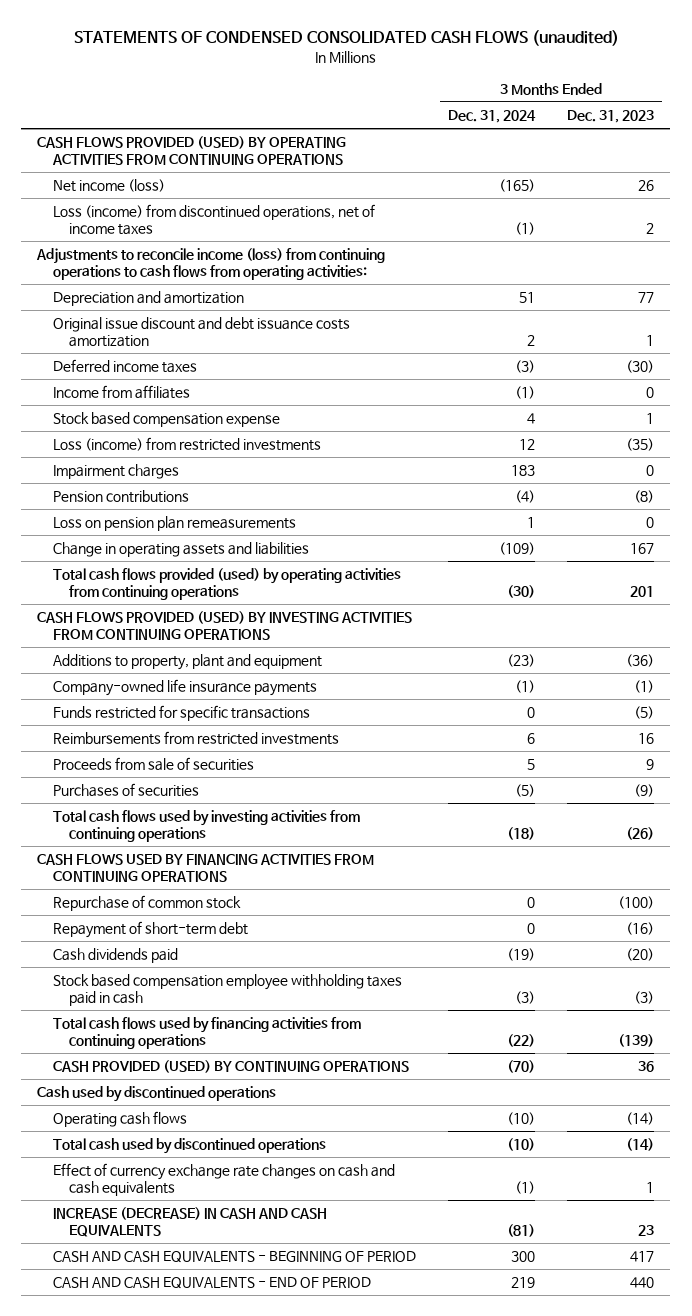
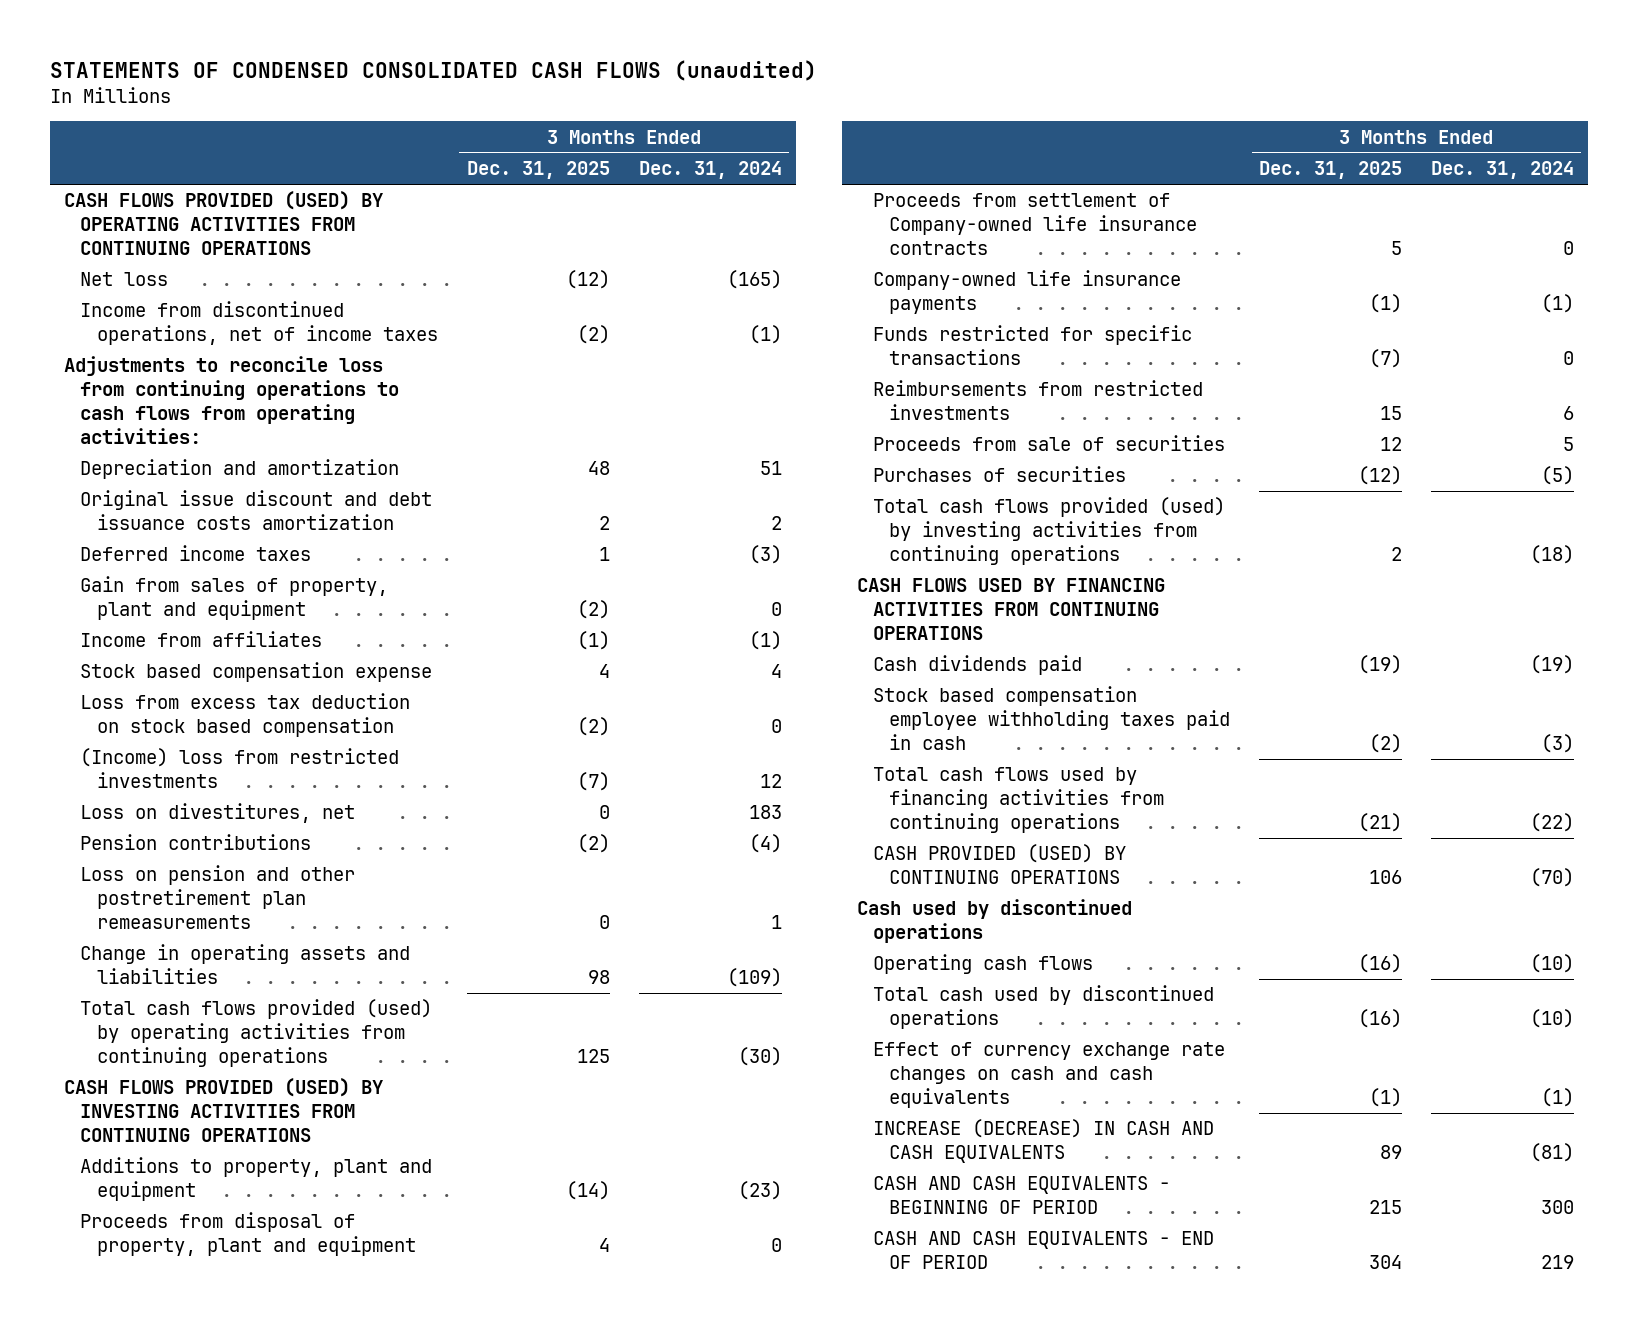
[567,109,655,123] Dec. 31, 2023 -> none
none -> [466,161,610,180] Dec. 31, 2025
[53,179,166,193] Net income (loss) -> [80,272,169,287] Net loss
[53,204,376,235] Loss (income) from discontinued operations, net of income taxes -> [80,301,438,346] Income from discontinued operations, net of income taxes
[36,248,386,280] Adjustments to reconcile income (loss) from continuing operations to cash flows from operating activities: -> [64,356,400,444] Adjustments to reconcile loss from continuing operations to cash flows from operating activities:
none -> [80,576,389,621] Gain from sales of property, plant and equipment
none -> [80,693,411,738] Loss from excess tax deduction on stock based compensation
[53,437,322,452] Loss (income) from restricted investments -> [80,748,400,789] (Income) loss from restricted investments
[53,464,180,480] Impairment charges -> [80,803,356,824] Loss on divestitures, net
[53,516,297,532] Loss on pension plan remeasurements -> [80,865,356,929] Loss on pension and other postretirement plan remeasurements
none -> [80,1212,416,1257] Proceeds from disposal of property, plant and equipment
none -> [872,193,1197,255] Proceeds from settlement of Company-owned life insurance contracts
[53,810,361,842] Total cash flows used by investing activities from continuing operations -> [872,497,1225,565] Total cash flows provided (used) by investing activities from continuing operations
[53,895,242,912] Repurchase of common stock -> none
[53,921,249,939] Repayment of short-term debt -> none

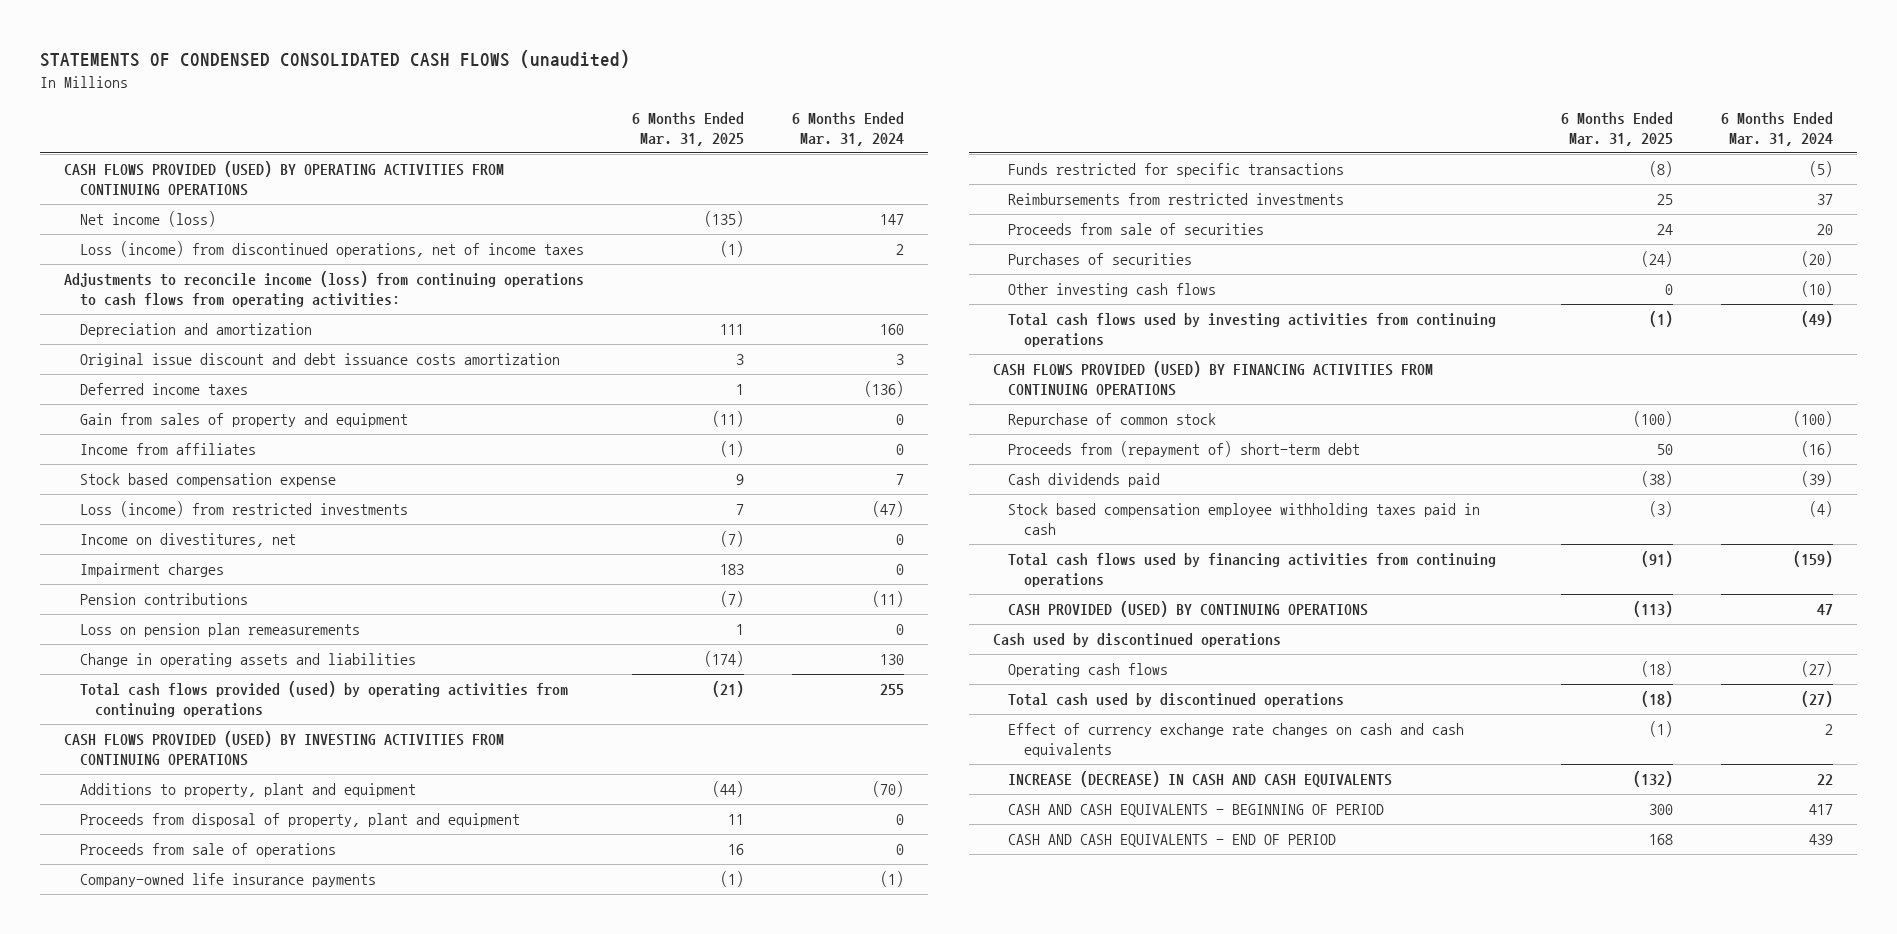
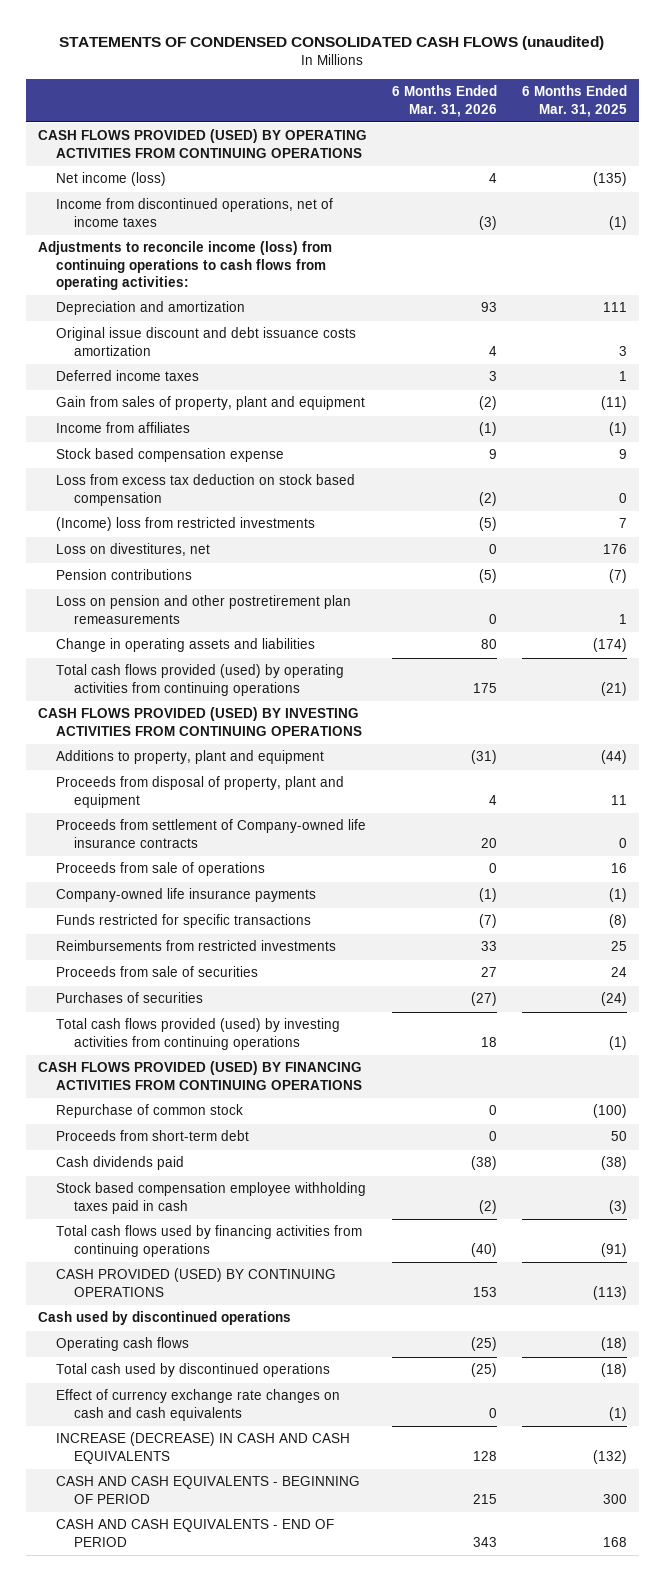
[792,112,905,147] 6 Months Ended Mar. 31, 2024 -> none
none -> [391,85,497,117] 6 Months Ended Mar. 31, 2026
[79,241,584,258] Loss (income) from discontinued operations, net of income taxes -> [55,198,333,227] Income from discontinued operations, net of income taxes
[79,413,408,428] Gain from sales of property and equipment -> [55,396,365,411] Gain from sales of property, plant and equipment
[79,563,224,578] Impairment charges -> none
none -> [55,474,355,506] Loss from excess tax deduction on stock based compensation
[79,501,408,518] Loss (income) from restricted investments -> [55,517,315,532] (Income) loss from restricted investments
[79,533,296,548] Income on divestitures, net -> [55,543,210,557] Loss on divestitures, net
[720,531,745,548] (7) -> [602,544,627,555] 176
[79,623,360,638] Loss on pension plan remeasurements -> [55,595,351,624] Loss on pension and other postretirement plan remeasurements
none -> [55,819,366,848] Proceeds from settlement of Company-owned life insurance contracts
[1008,283,1217,298] Other investing cash flows -> none
[1008,313,1497,348] Total cash flows used by investing activities from continuing operations -> [55,1018,340,1050] Total cash flows provided (used) by investing activities from continuing operations
[1008,441,1361,458] Proceeds from (repayment of) short-term debt -> [55,1130,249,1142] Proceeds from short-term debt

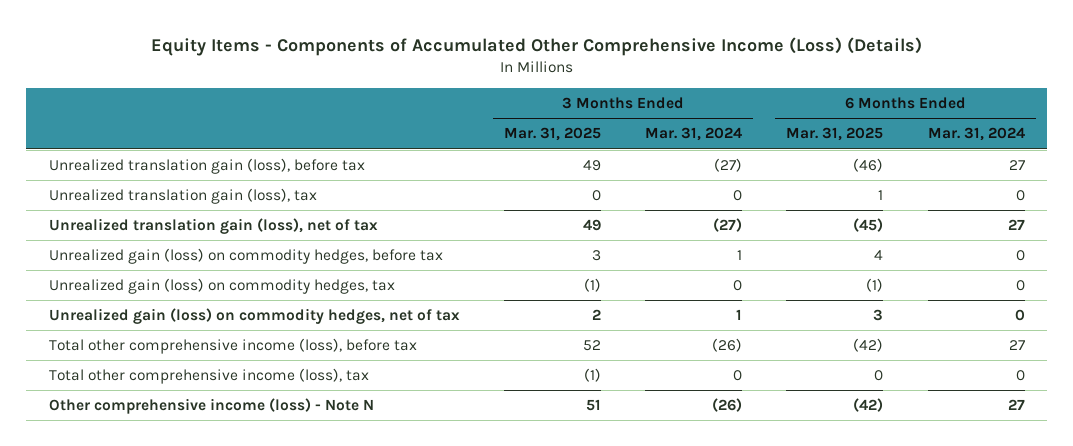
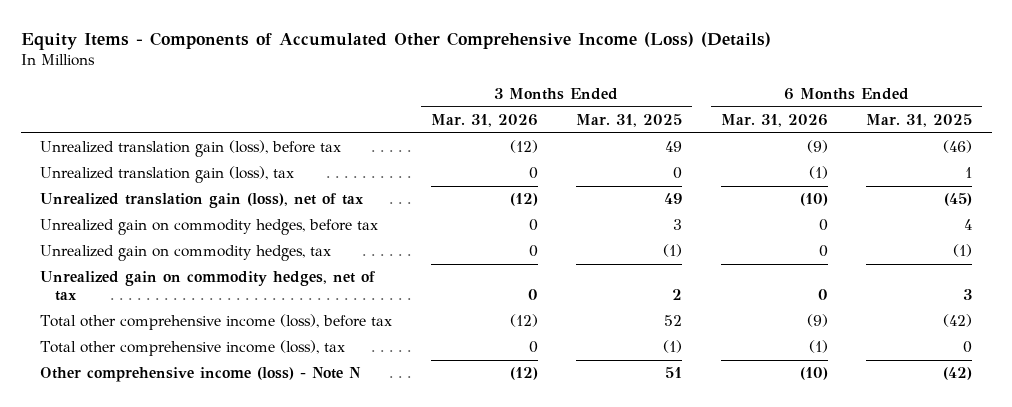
[645,127,743,142] Mar. 31, 2024 -> none
[927,127,1025,142] Mar. 31, 2024 -> none
none -> [430,113,538,127] Mar. 31, 2026
none -> [720,113,828,127] Mar. 31, 2026
[48,248,443,265] Unrealized gain (loss) on commodity hedges, before tax -> [40,219,379,236] Unrealized gain on commodity hedges, before tax
[48,278,395,295] Unrealized gain (loss) on commodity hedges, tax -> [40,245,332,262] Unrealized gain on commodity hedges, tax
[48,308,460,325] Unrealized gain (loss) on commodity hedges, net of tax -> [40,271,377,302] Unrealized gain on commodity hedges, net of tax

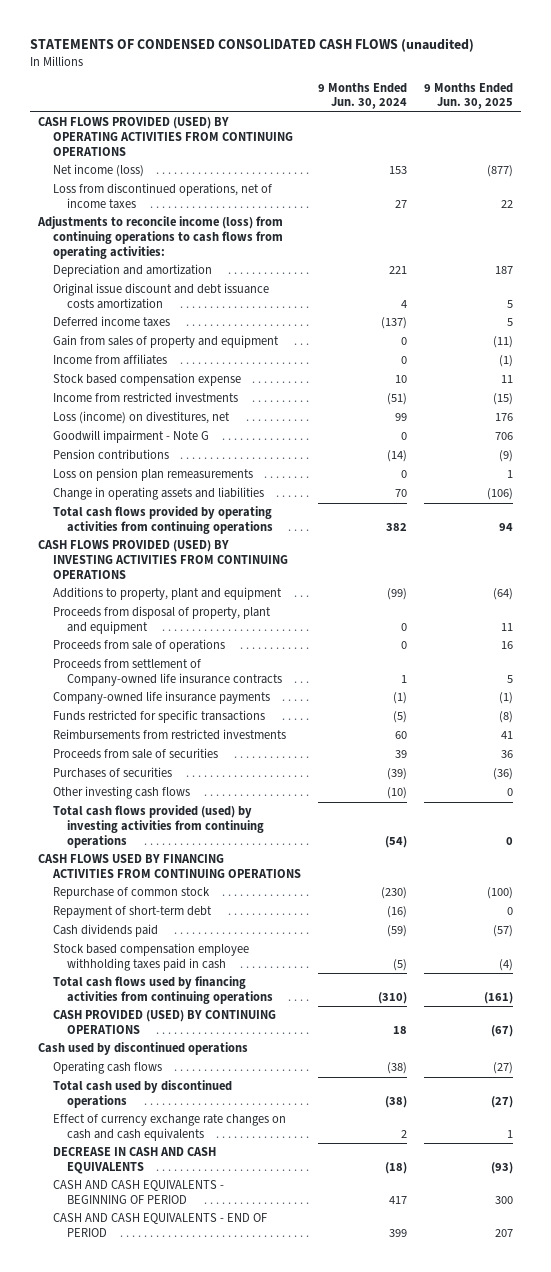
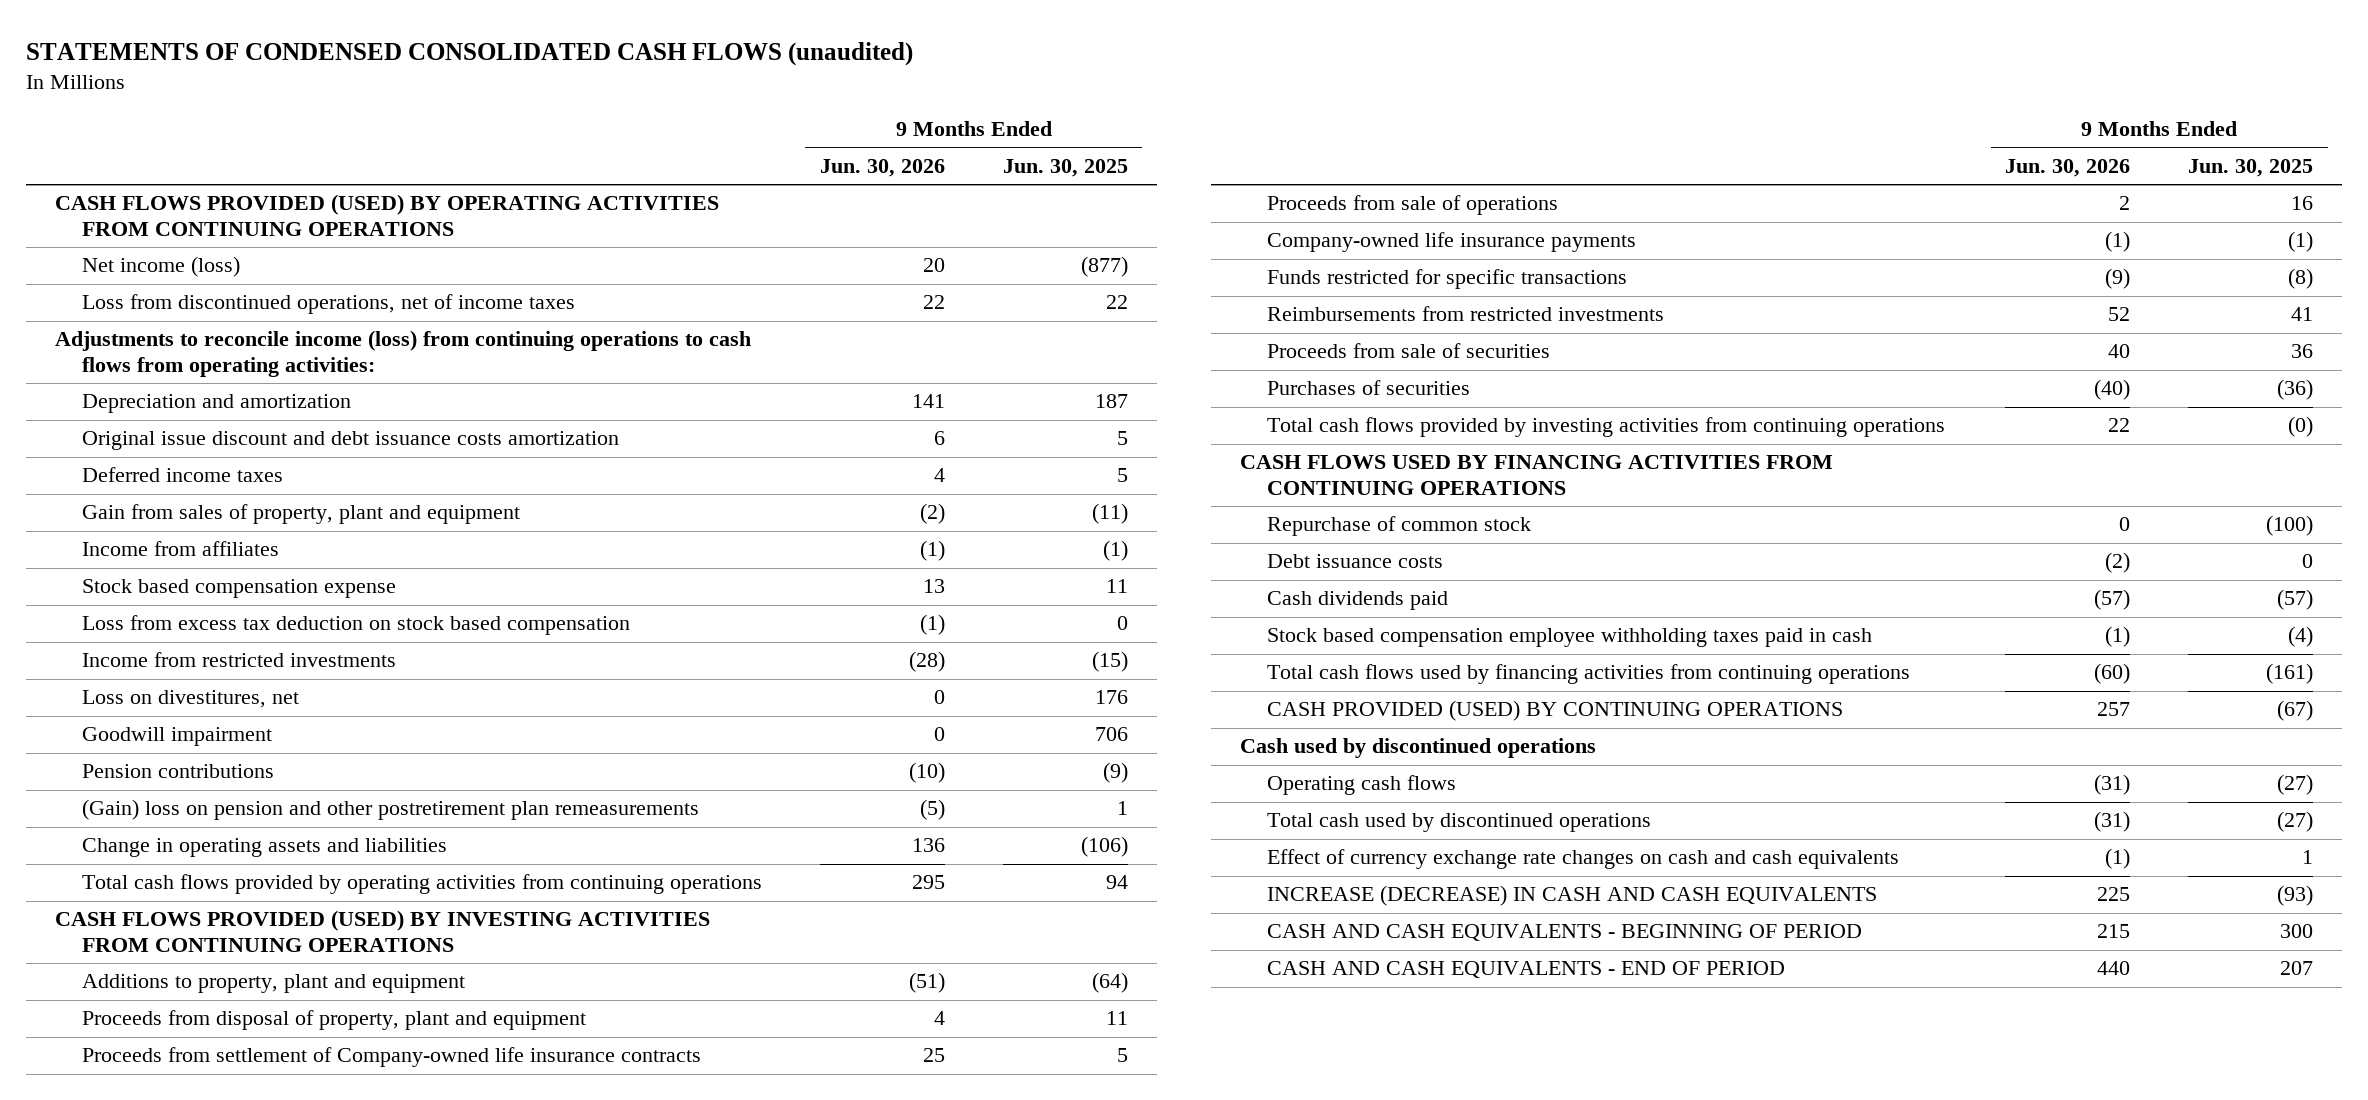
[317,82,407,110] 9 Months Ended Jun. 30, 2024 -> none
none -> [819,159,945,178] Jun. 30, 2026
[52,335,279,349] Gain from sales of property and equipment -> [81,504,520,525] Gain from sales of property, plant and equipment
none -> [81,615,630,636] Loss from excess tax deduction on stock based compensation
[52,411,230,425] Loss (income) on divestitures, net -> [81,690,299,709] Loss on divestitures, net
[52,430,209,444] Goodwill impairment - Note G -> [81,727,272,747] Goodwill impairment
[52,468,253,482] Loss on pension plan remeasurements -> [81,799,699,821] (Gain) loss on pension and other postretirement plan remeasurements
[52,639,225,653] Proceeds from sale of operations -> [1267,195,1559,216] Proceeds from sale of operations
[52,786,190,800] Other investing cash flows -> none
[52,805,265,849] Total cash flows provided (used) by investing activities from continuing operations -> [1267,417,1946,438] Total cash flows provided by investing activities from continuing operations
[505,837,513,846] 0 -> [2288,416,2314,438] (0)
[52,906,212,919] Repayment of short-term debt -> none
none -> [1267,554,1444,569] Debt issuance costs
[52,1147,216,1175] DECREASE IN CASH AND CASH EQUIVALENTS -> [1267,885,1878,907] INCREASE (DECREASE) IN CASH AND CASH EQUIVALENTS

